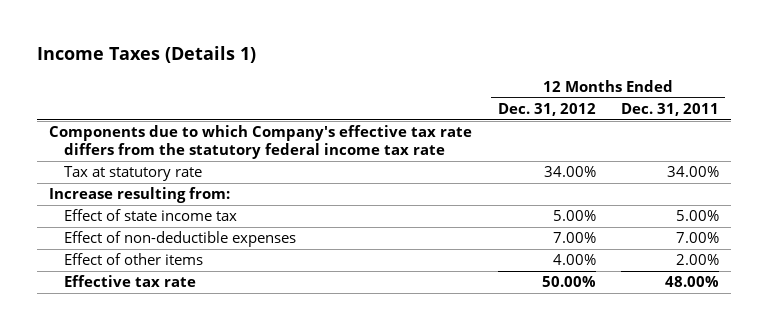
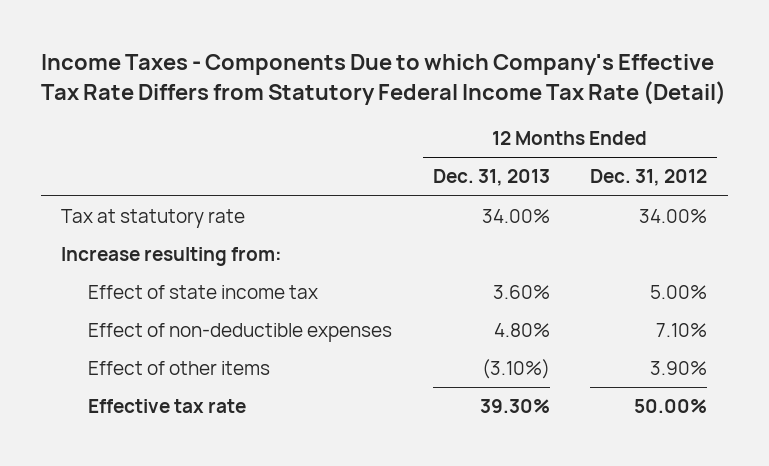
[36,46,256,64] Income Taxes (Details 1) -> [41,54,727,105] Income Taxes - Components Due to which Company's Effective Tax Rate Differs from Statutory Federal Income Tax Rate (Detail)
[620,102,719,116] Dec. 31, 2011 -> none
none -> [432,169,550,187] Dec. 31, 2013
[49,125,473,159] Components due to which Company's effective tax rate differs from the statutory federal income tax rate -> none
[552,232,596,244] 7.00% -> [656,323,708,338] 7.10%
[552,254,596,266] 4.00% -> [650,361,708,376] 3.90%

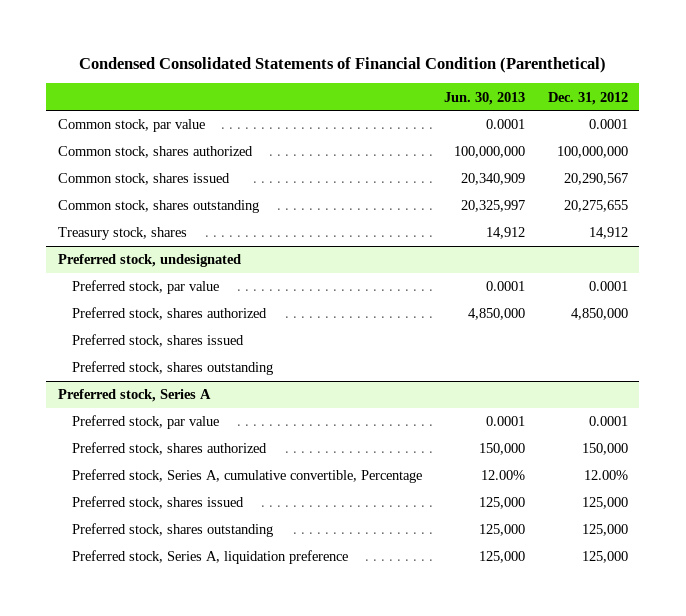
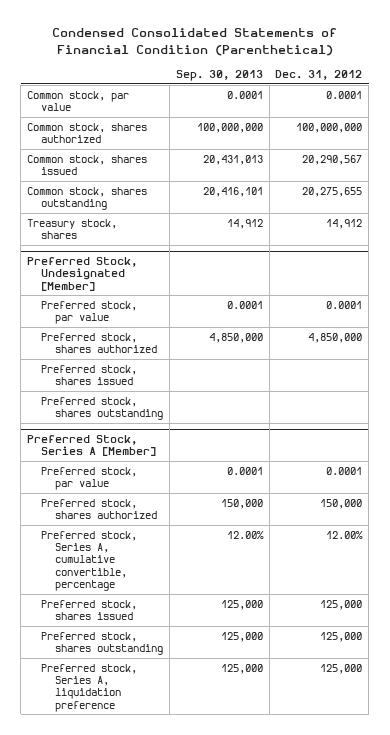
[444,91,526,105] Jun. 30, 2013 -> none
none -> [175,70,263,82] Sep. 30, 2013
[57,254,241,268] Preferred stock, undesignated -> [27,256,138,291] Preferred Stock, Undesignated [Member]
[57,389,211,403] Preferred stock, Series A -> [27,434,157,457] Preferred Stock, Series A [Member]
[71,469,422,484] Preferred stock, Series A, cumulative convertible, Percentage -> [41,530,138,592] Preferred stock, Series A, cumulative convertible, percentage

